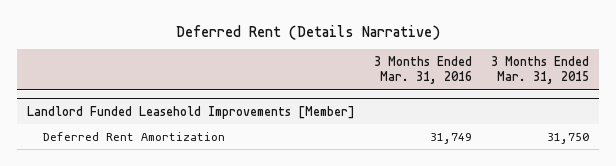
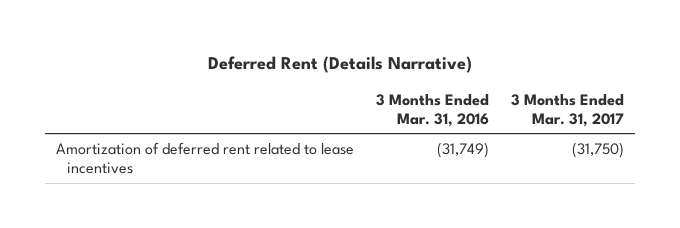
[491,56,590,85] 3 Months Ended Mar. 31, 2015 -> none
none -> [511,94,625,127] 3 Months Ended Mar. 31, 2017
[26,105,355,119] Landlord Funded Leasehold Improvements [Member] -> none
[42,131,225,141] Deferred Rent Amortization -> [55,142,354,174] Amortization of deferred rent related to lease incentives
[430,132,473,144] 31,749 -> [436,142,489,159] (31,749)

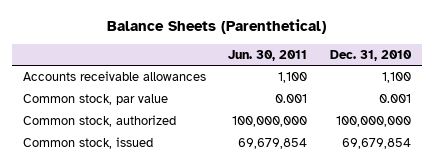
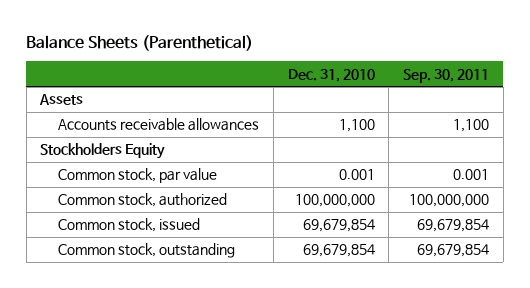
[228,49,308,61] Jun. 30, 2011 -> none
none -> [403,68,490,83] Sep. 30, 2011
none -> [39,94,84,106] Assets
none -> [40,143,166,160] Stockholders Equity
none -> [58,243,236,259] Common stock, outstanding

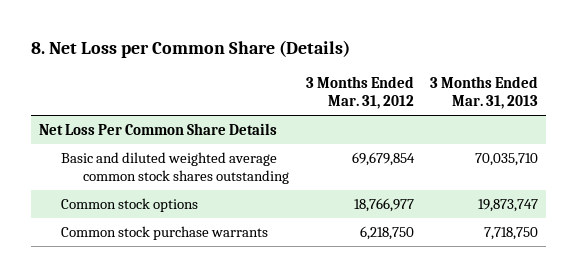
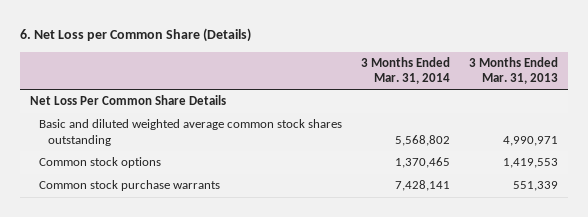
[30,40,350,59] 8. Net Loss per Common Share (Details) -> [19,28,251,43] 6. Net Loss per Common Share (Details)
[305,76,414,110] 3 Months Ended Mar. 31, 2012 -> none
none -> [361,56,451,85] 3 Months Ended Mar. 31, 2014
[475,153,539,167] 70,035,710 -> [503,135,559,146] 4,990,971
[478,199,539,213] 19,873,747 -> [503,158,559,169] 1,419,553
[484,227,539,241] 7,718,750 -> [513,181,559,192] 551,339

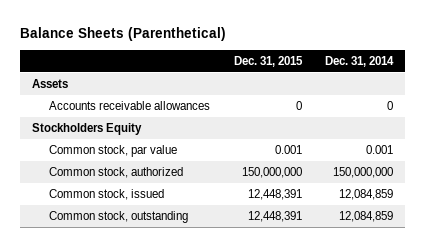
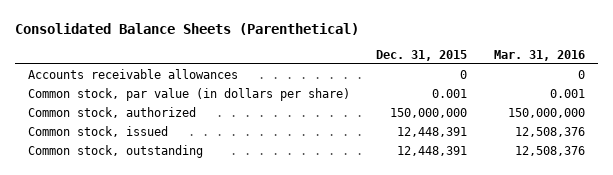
[20,27,227,42] Balance Sheets (Parenthetical) -> [15,22,360,35] Consolidated Balance Sheets (Parenthetical)
[325,55,395,67] Dec. 31, 2014 -> none
none -> [493,49,585,61] Mar. 31, 2016
[31,78,68,88] Assets -> none
[31,122,142,135] Stockholders Equity -> none
[49,144,178,157] Common stock, par value -> [28,87,351,101] Common stock, par value (in dollars per share)

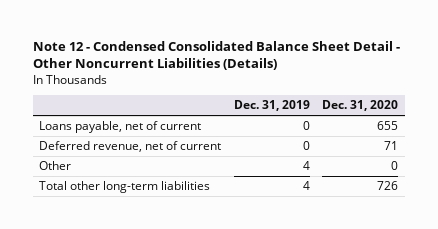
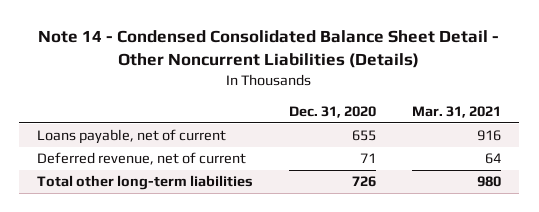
[33,40,401,71] Note 12 - Condensed Consolidated Balance Sheet Detail - Other Noncurrent Liabilities (Details) -> [38,30,500,68] Note 14 - Condensed Consolidated Balance Sheet Detail - Other Noncurrent Liabilities (Details)
[233,100,310,112] Dec. 31, 2019 -> none
none -> [412,105,502,118] Mar. 31, 2021
[39,161,72,171] Other -> none

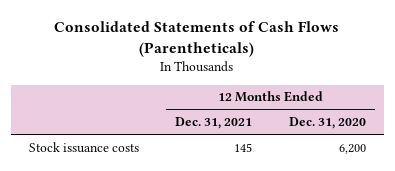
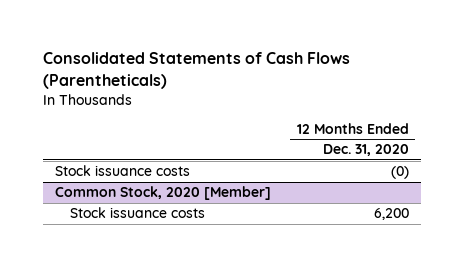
[175,117,253,130] Dec. 31, 2021 -> none
none -> [55,165,191,177] Stock issuance costs
none -> [55,186,272,201] Common Stock, 2020 [Member]

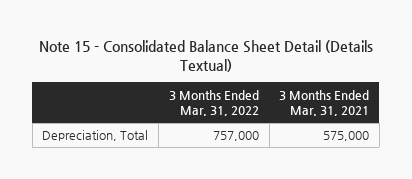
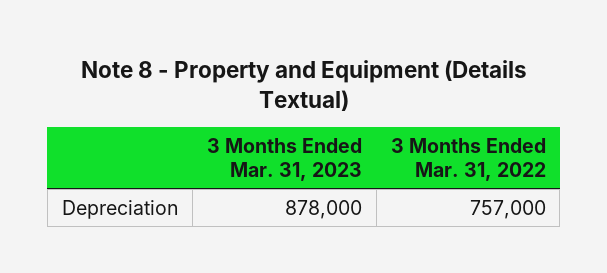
[38,40,373,73] Note 15 - Consolidated Balance Sheet Detail (Details Textual) -> [80,59,527,111] Note 8 - Property and Equipment (Details Textual)
[279,89,370,117] 3 Months Ended Mar. 31, 2021 -> none
none -> [207,137,363,181] 3 Months Ended Mar. 31, 2023
[42,130,149,142] Depreciation, Total -> [61,199,179,219] Depreciation

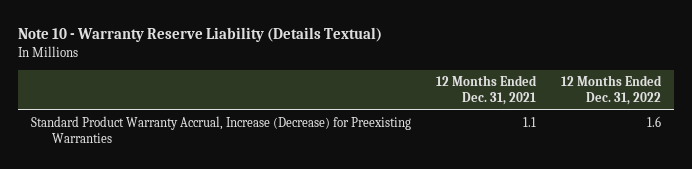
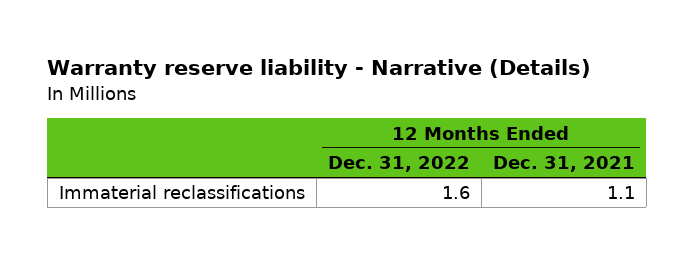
[18,26,383,42] Note 10 - Warranty Reserve Liability (Details Textual) -> [47,59,592,80] Warranty reserve liability - Narrative (Details)
[30,116,411,144] Standard Product Warranty Accrual, Increase (Decrease) for Preexisting Warranties -> [58,185,305,200] Immaterial reclassifications

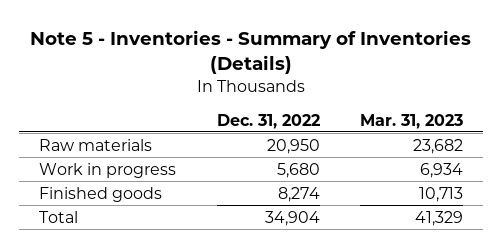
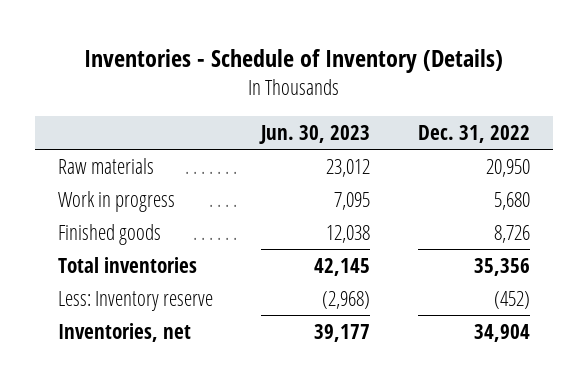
[30,29,472,74] Note 5 - Inventories - Summary of Inventories (Details) -> [84,49,504,74] Inventories - Schedule of Inventory (Details)
[359,113,463,129] Mar. 31, 2023 -> none
none -> [259,124,371,144] Jun. 30, 2023
[277,186,320,202] 8,274 -> [493,225,530,244] 8,726
none -> [58,257,198,274] Total inventories
none -> [58,291,214,312] Less: Inventory reserve
[39,210,79,223] Total -> [58,323,192,343] Inventories, net

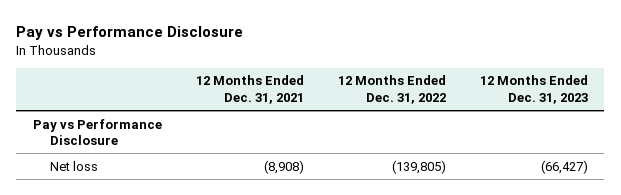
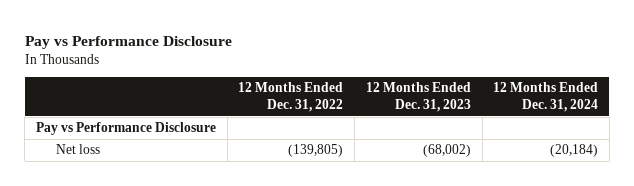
[196,75,305,104] 12 Months Ended Dec. 31, 2021 -> none
none -> [493,82,599,113] 12 Months Ended Dec. 31, 2024
[540,159,588,174] (66,427) -> [422,144,471,158] (68,002)

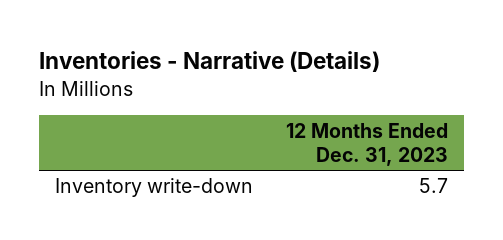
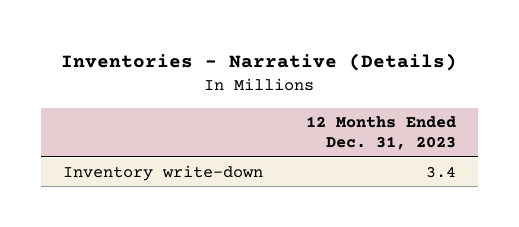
[419,178,449,194] 5.7 -> [426,166,457,179] 3.4

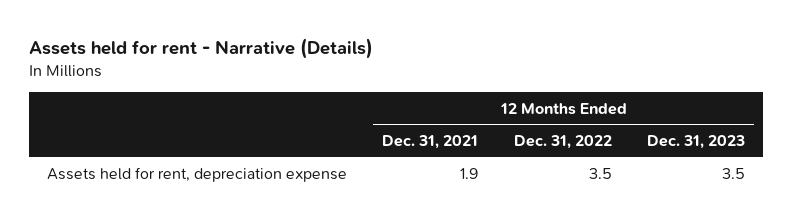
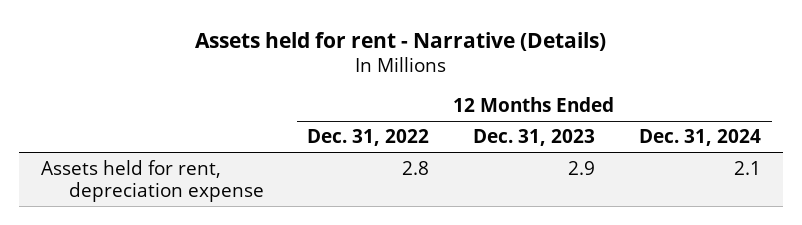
[382,134,479,149] Dec. 31, 2021 -> none
none -> [638,129,761,147] Dec. 31, 2024
[588,167,612,179] 3.5 -> [402,160,430,175] 2.8
[722,167,746,179] 3.5 -> [568,160,596,175] 2.9

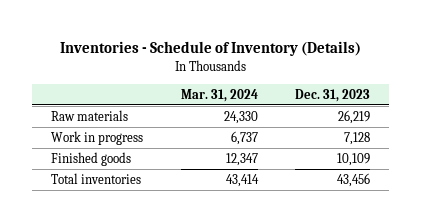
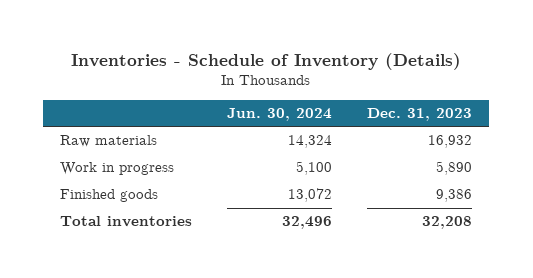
[180,88,258,102] Mar. 31, 2024 -> none
none -> [227,107,333,121] Jun. 30, 2024
[338,109,371,124] 26,219 -> [428,135,473,149] 16,932
[344,131,371,145] 7,128 -> [436,161,473,176] 5,890
[337,152,371,166] 10,109 -> [436,189,473,203] 9,386
[337,172,371,187] 43,456 -> [422,216,473,230] 32,208

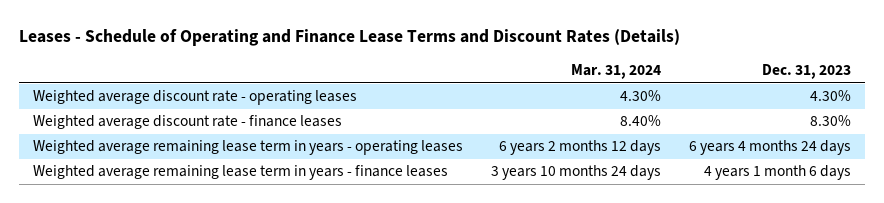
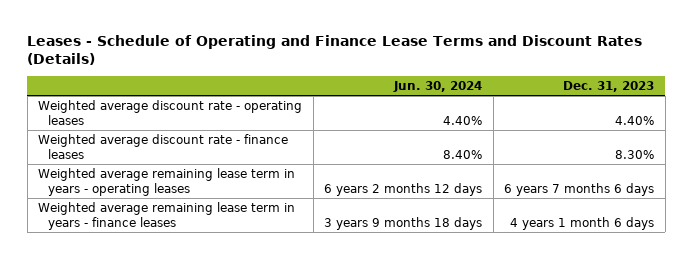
[570,64,661,80] Mar. 31, 2024 -> none
none -> [393,80,483,92] Jun. 30, 2024
[810,90,852,102] 4.30% -> [615,115,655,125] 4.40%
[689,140,852,156] 6 years 4 months 24 days -> [504,182,655,196] 6 years 7 months 6 days

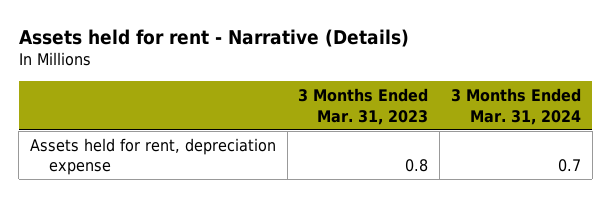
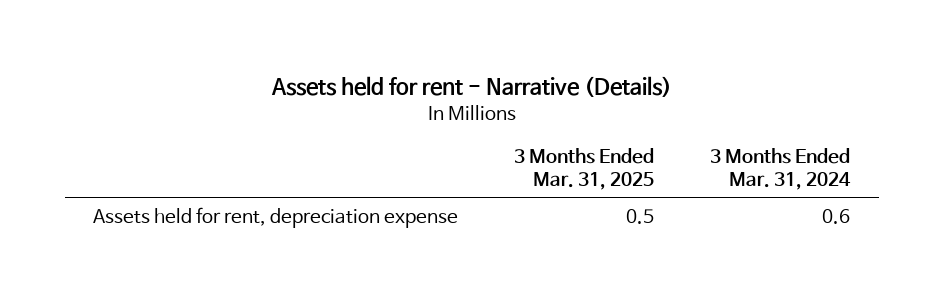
[298,88,429,125] 3 Months Ended Mar. 31, 2023 -> none
none -> [514,148,655,191] 3 Months Ended Mar. 31, 2025
[557,159,581,173] 0.7 -> [822,208,851,224] 0.6

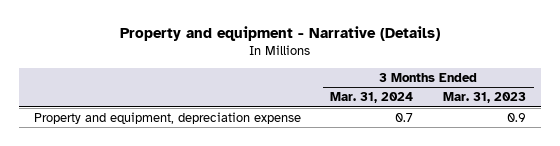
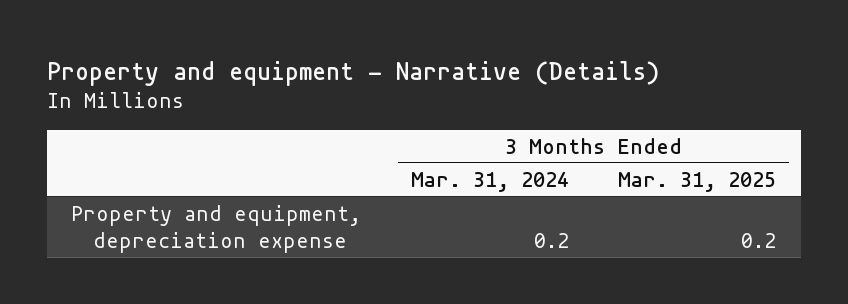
[443,92,527,104] Mar. 31, 2023 -> none
none -> [618,171,777,192] Mar. 31, 2025
[395,112,414,122] 0.7 -> [533,233,569,249] 0.2

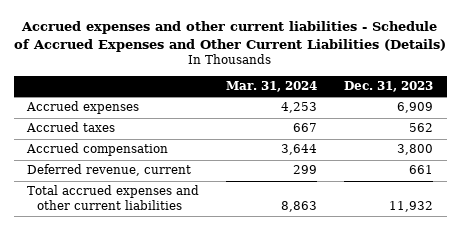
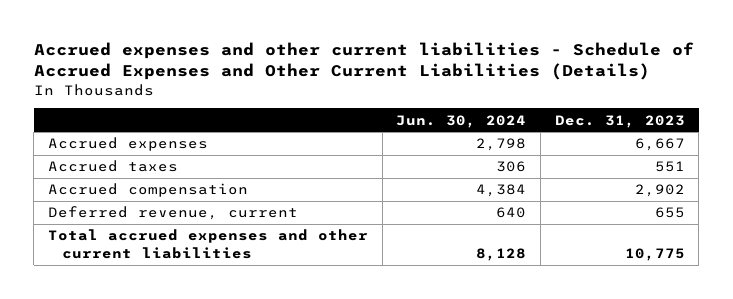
[226,81,318,93] Mar. 31, 2024 -> none
none -> [396,114,527,128] Jun. 30, 2024
[397,102,434,114] 6,909 -> [634,138,685,152] 6,667
[409,123,434,133] 562 -> [654,161,685,173] 551
[397,144,434,156] 3,800 -> [634,184,685,198] 2,902
[409,165,434,175] 661 -> [654,207,685,219] 655
[389,201,434,213] 11,932 -> [624,247,685,261] 10,775

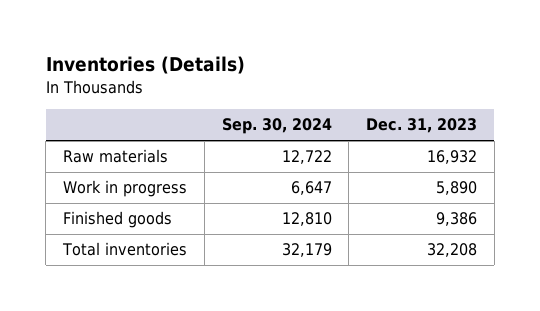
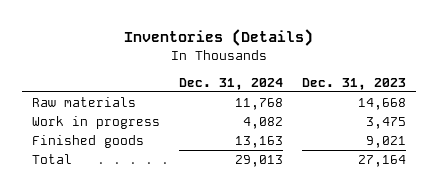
[221,118,332,135] Sep. 30, 2024 -> none
none -> [178,77,283,90] Dec. 31, 2024
[426,150,477,165] 16,932 -> [358,98,407,111] 14,668
[435,181,477,196] 5,890 -> [366,117,407,130] 3,475
[435,212,477,227] 9,386 -> [366,136,407,149] 9,021
[62,242,188,257] Total inventories -> [31,154,72,165] Total
[426,243,477,258] 32,208 -> [358,155,407,168] 27,164

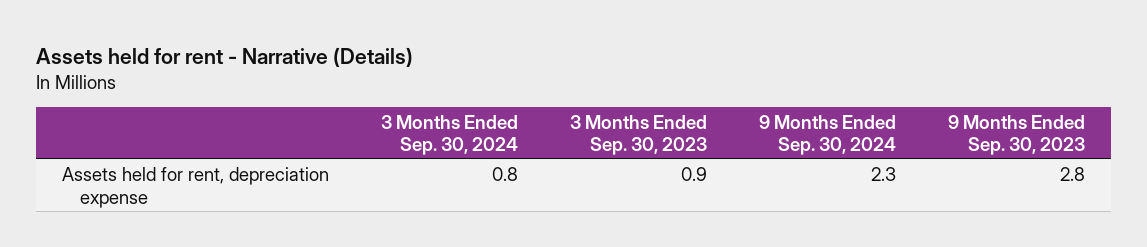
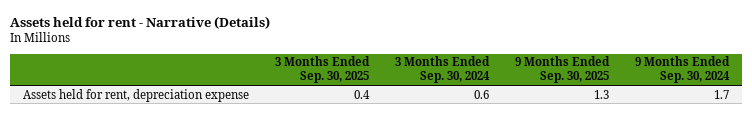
[569,114,707,155] 3 Months Ended Sep. 30, 2023 -> none
[947,114,1085,155] 9 Months Ended Sep. 30, 2023 -> none
none -> [274,56,370,84] 3 Months Ended Sep. 30, 2025
none -> [514,56,610,84] 9 Months Ended Sep. 30, 2025
[492,167,519,182] 0.8 -> [473,89,489,99] 0.6
[870,167,896,182] 2.3 -> [713,89,729,99] 1.7

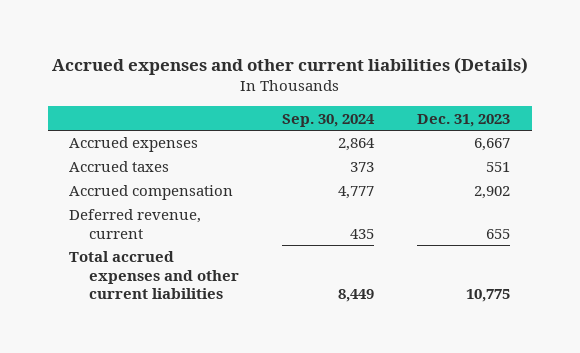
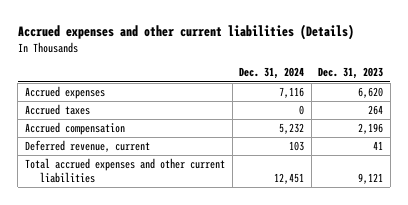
[282,113,376,127] Sep. 30, 2024 -> none
none -> [239,67,305,80] Dec. 31, 2024
[474,138,511,152] 6,667 -> [358,87,384,99] 6,620
[486,162,511,173] 551 -> [368,105,384,116] 264
[474,186,511,200] 2,902 -> [358,123,384,135] 2,196
[486,228,511,239] 655 -> [373,141,384,151] 41
[466,288,511,302] 10,775 -> [358,172,384,184] 9,121

